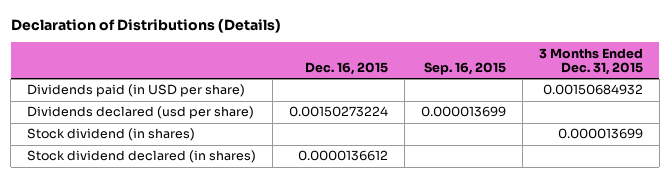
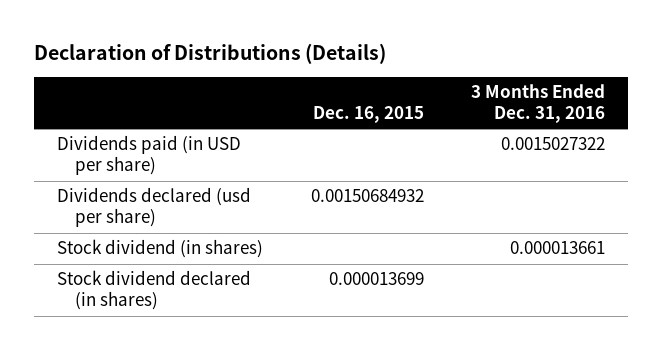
[423,62,506,76] Sep. 16, 2015 -> none
[538,47,643,76] 3 Months Ended Dec. 31, 2015 -> none
none -> [470,84,605,124] 3 Months Ended Dec. 31, 2016
[289,106,389,118] 0.00150273224 -> [310,189,424,203] 0.00150684932
[298,150,389,162] 0.0000136612 -> [328,272,424,286] 0.000013699

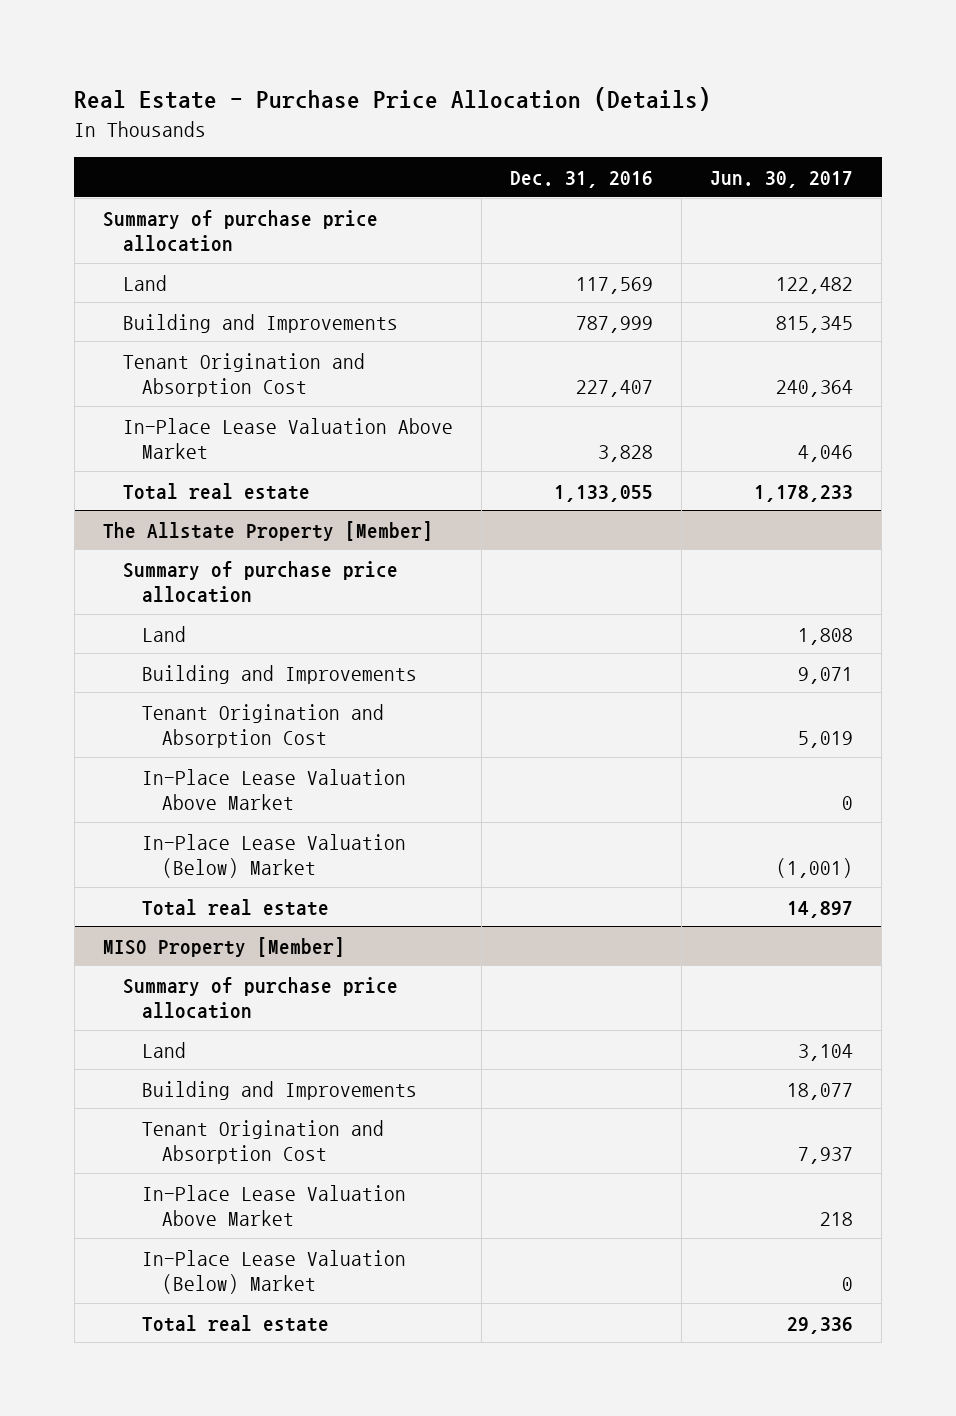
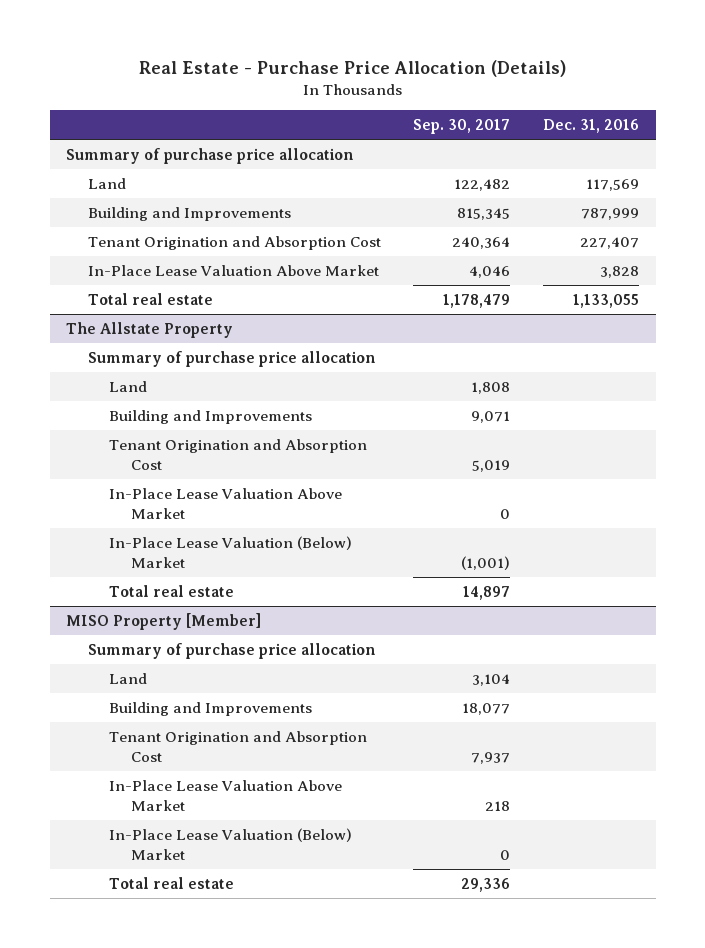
[710,170,854,188] Jun. 30, 2017 -> none
none -> [413,118,511,134] Sep. 30, 2017
[102,520,433,541] The Allstate Property [Member] -> [66,321,234,338] The Allstate Property

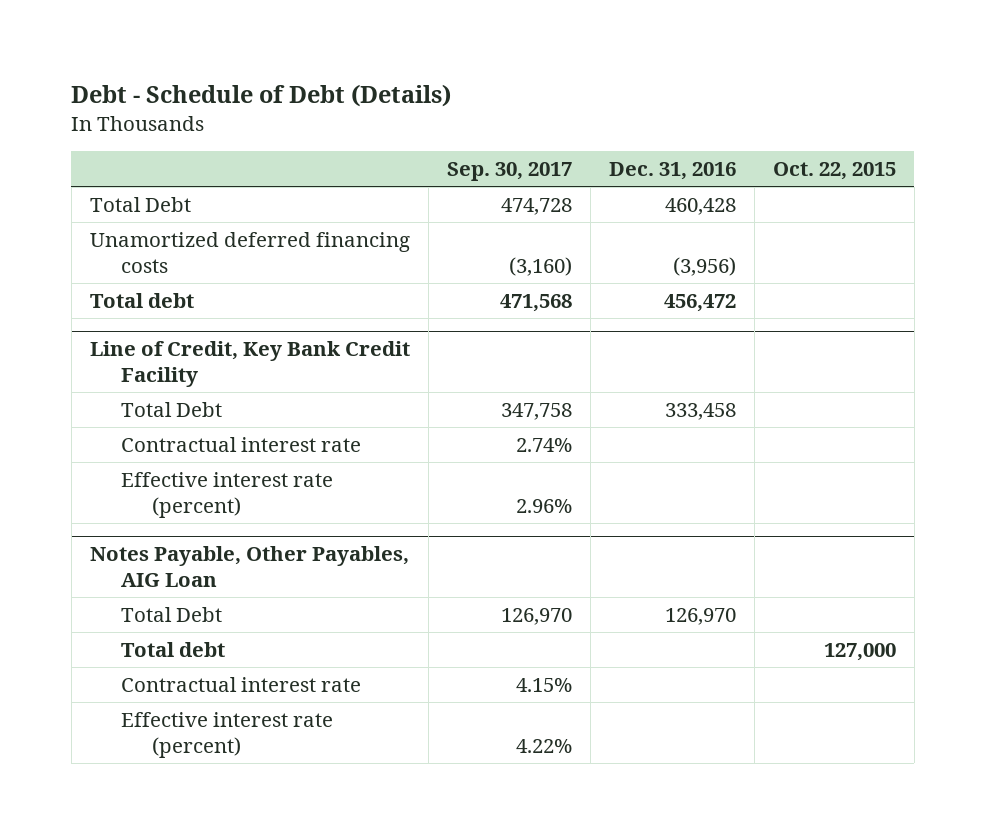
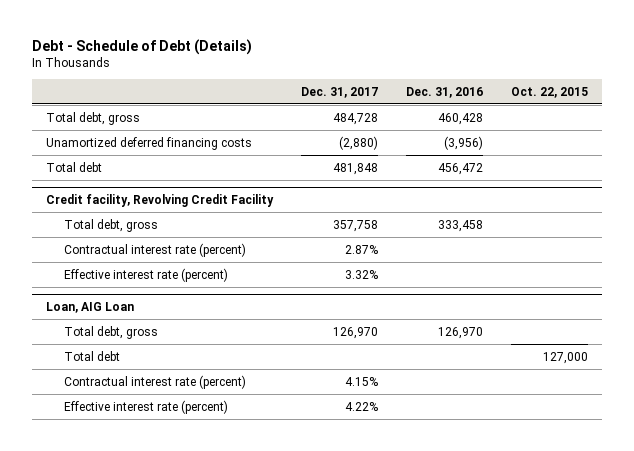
[446,162,572,182] Sep. 30, 2017 -> none
none -> [300,86,378,98] Dec. 31, 2017
[89,196,191,212] Total Debt -> [45,111,140,125] Total debt, gross
[89,340,410,388] Line of Credit, Key Bank Credit Facility -> none
[120,401,222,417] Total Debt -> none
[120,436,361,452] Contractual interest rate -> none
[120,471,333,519] Effective interest rate (percent) -> none
none -> [45,194,274,208] Credit facility, Revolving Credit Facility
none -> [64,218,159,232] Total debt, gross
none -> [64,242,247,257] Contractual interest rate (percent)
none -> [64,267,229,282] Effective interest rate (percent)
[89,545,409,588] Notes Payable, Other Payables, AIG Loan -> [45,302,134,314] Loan, AIG Loan
[120,606,222,622] Total Debt -> [64,325,159,339] Total debt, gross
[120,676,361,692] Contractual interest rate -> [64,374,247,389] Contractual interest rate (percent)

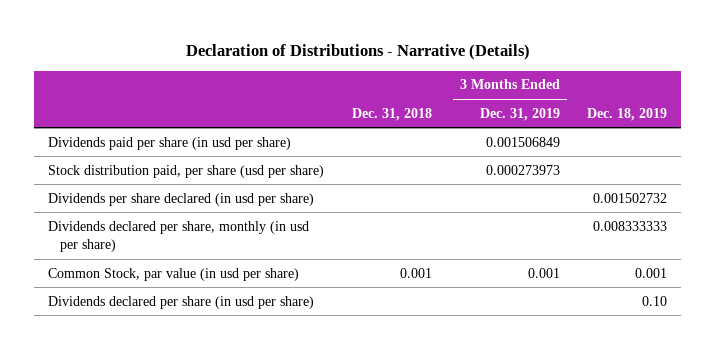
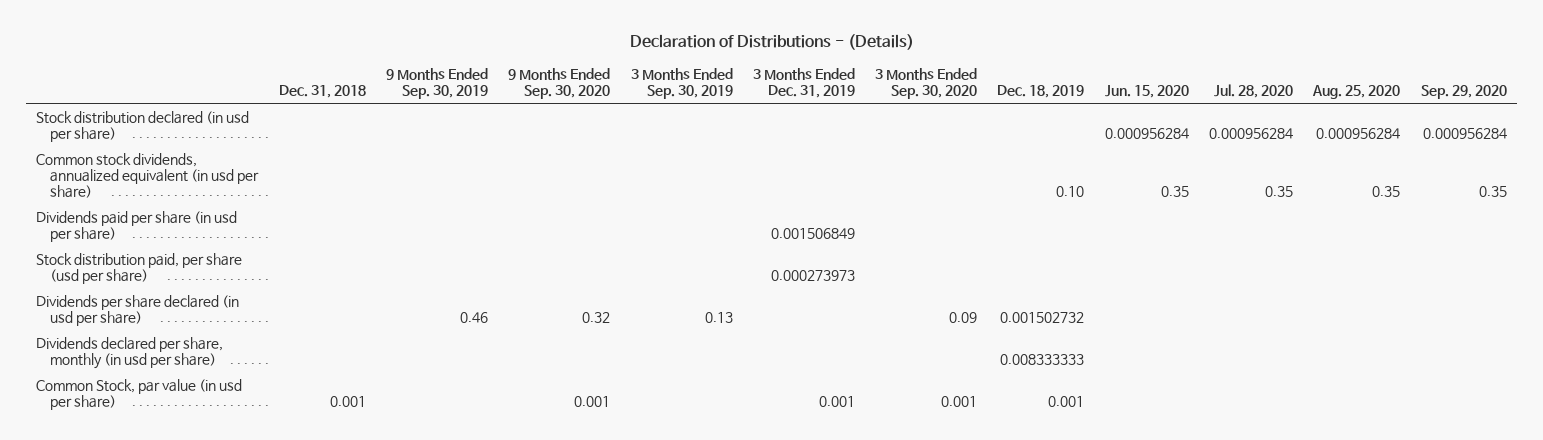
[185,44,530,61] Declaration of Distributions - Narrative (Details) -> [629,34,914,51] Declaration of Distributions - (Details)
none -> [386,67,489,99] 9 Months Ended Sep. 30, 2019
none -> [508,67,611,99] 9 Months Ended Sep. 30, 2020
none -> [630,67,733,99] 3 Months Ended Sep. 30, 2019
none -> [875,67,978,99] 3 Months Ended Sep. 30, 2020
none -> [1104,84,1189,98] Jun. 15, 2020
none -> [1214,83,1294,98] Jul. 28, 2020
none -> [1312,84,1401,99] Aug. 25, 2020
none -> [1420,84,1507,99] Sep. 29, 2020
none -> [36,110,250,142] Stock distribution declared (in usd per share)
none -> [36,152,260,199] Common stock dividends, annualized equivalent (in usd per share)
[48,295,315,309] Dividends declared per share (in usd per share) -> none

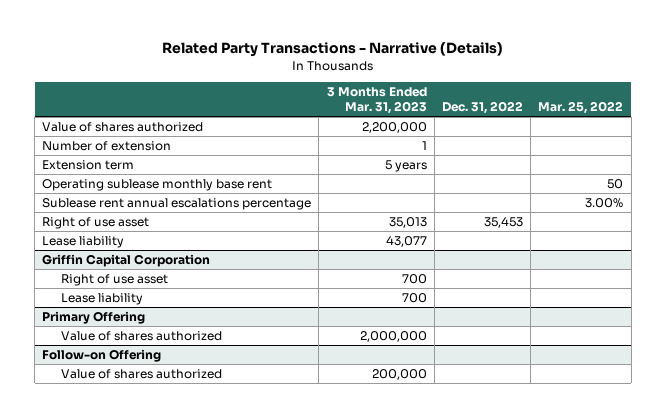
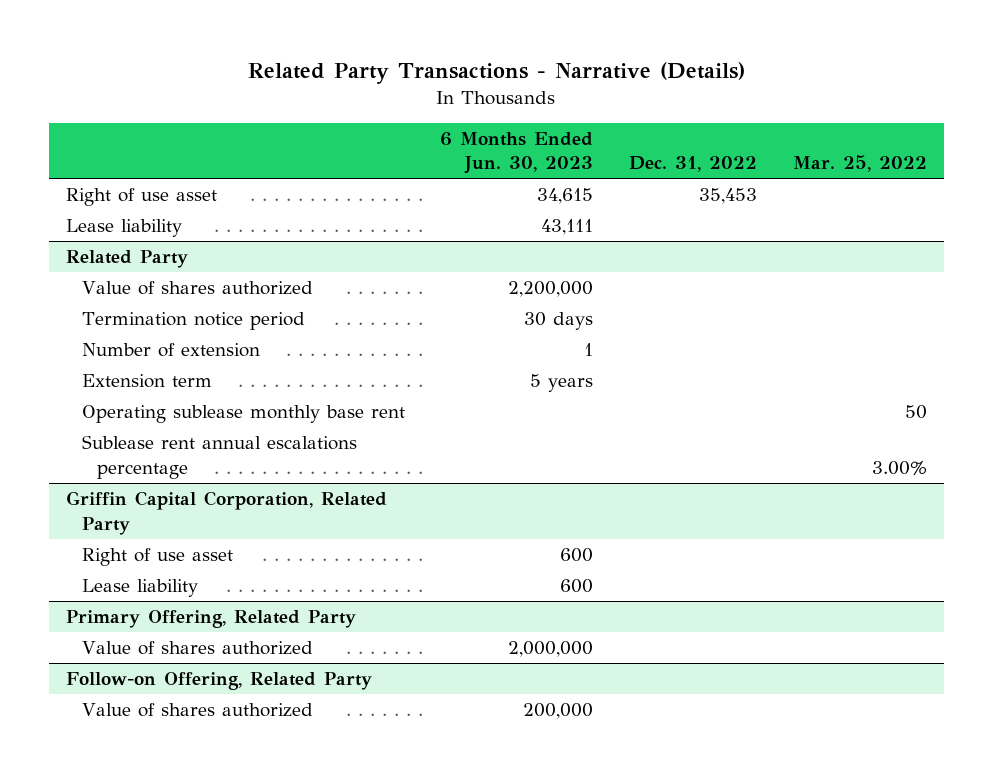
[326,87,427,115] 3 Months Ended Mar. 31, 2023 -> none
none -> [440,131,594,175] 6 Months Ended Jun. 30, 2023
[42,122,204,133] Value of shares authorized -> none
[42,141,172,152] Number of extension -> none
[42,160,135,171] Extension term -> none
[42,179,273,192] Operating sublease monthly base rent -> none
[42,198,312,211] Sublease rent annual escalations percentage -> none
none -> [66,250,189,269] Related Party
none -> [81,281,313,296] Value of shares authorized
none -> [81,312,305,331] Termination notice period
none -> [81,343,260,358] Number of extension
none -> [81,374,212,389] Extension term
none -> [81,405,405,424] Operating sublease monthly base rent
none -> [81,435,357,479] Sublease rent annual escalations percentage
[42,254,211,268] Griffin Capital Corporation -> [66,491,388,535] Griffin Capital Corporation, Related Party
[42,311,146,325] Primary Offering -> [66,610,357,629] Primary Offering, Related Party
[42,349,162,363] Follow-on Offering -> [66,672,373,691] Follow-on Offering, Related Party

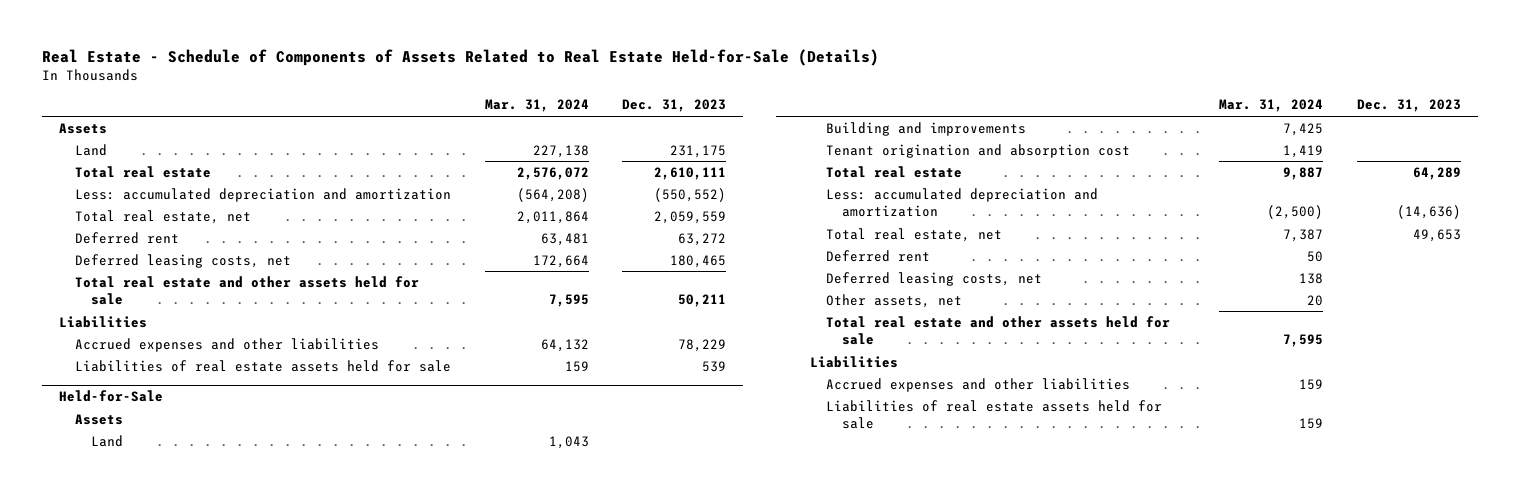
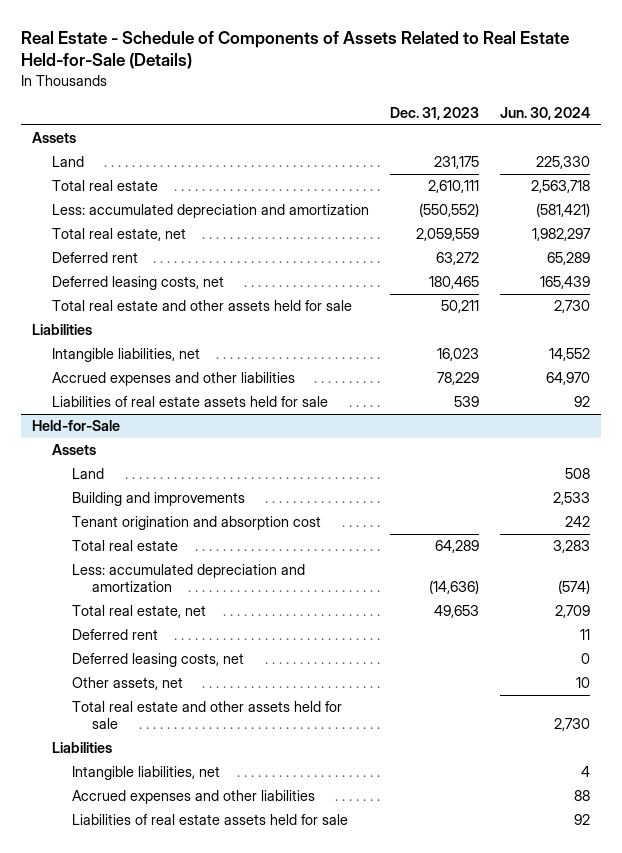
[484,99,589,113] Mar. 31, 2024 -> none
none -> [500,106,591,120] Jun. 30, 2024
none -> [51,348,200,363] Intangible liabilities, net
none -> [72,766,221,781] Intangible liabilities, net

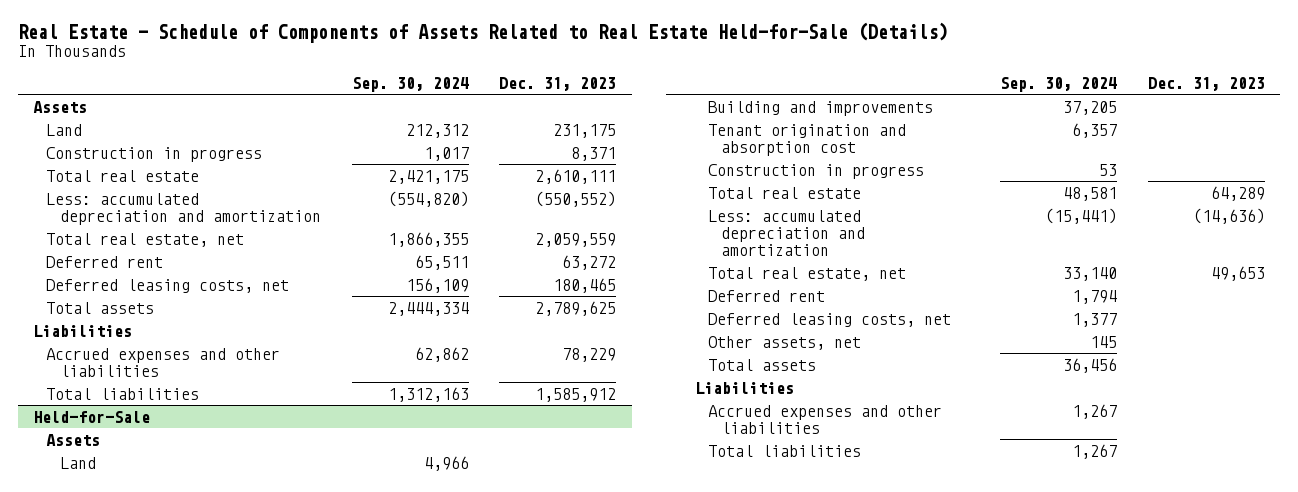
[500,106,591,120] Jun. 30, 2024 -> none
none -> [351,76,469,92] Sep. 30, 2024
none -> [46,146,263,162] Construction in progress
[51,300,352,312] Total real estate and other assets held for sale -> none
none -> [46,301,155,314] Total assets
[51,348,200,363] Intangible liabilities, net -> none
[51,396,328,408] Liabilities of real estate assets held for sale -> none
none -> [46,387,200,400] Total liabilities
none -> [707,163,924,179] Construction in progress
[72,701,343,730] Total real estate and other assets held for sale -> none
none -> [707,358,816,371] Total assets
[72,766,221,781] Intangible liabilities, net -> none
[72,814,349,826] Liabilities of real estate assets held for sale -> none
none -> [707,444,861,457] Total liabilities

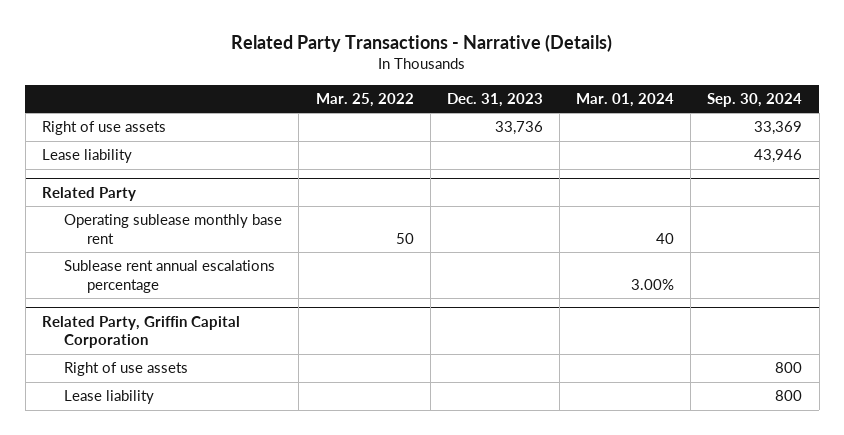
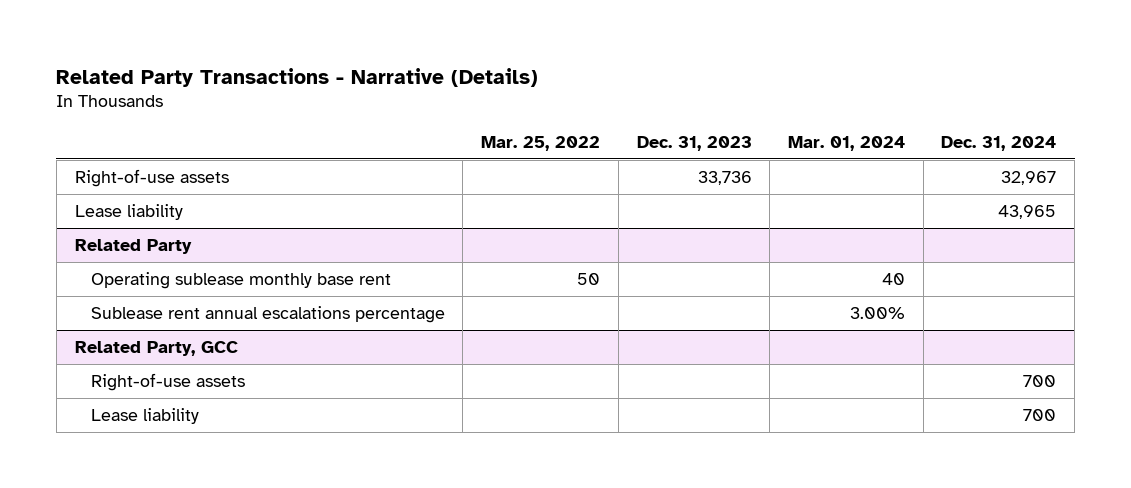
[707,92,803,107] Sep. 30, 2024 -> none
none -> [941,135,1057,151] Dec. 31, 2024
[41,121,166,136] Right of use assets -> [74,168,229,187] Right-of-use assets
[41,315,240,349] Related Party, Griffin Capital Corporation -> none
[64,362,189,377] Right of use assets -> none
[64,390,155,405] Lease liability -> none
none -> [74,340,238,356] Related Party, GCC
none -> [90,372,245,391] Right-of-use assets
none -> [90,407,199,424] Lease liability

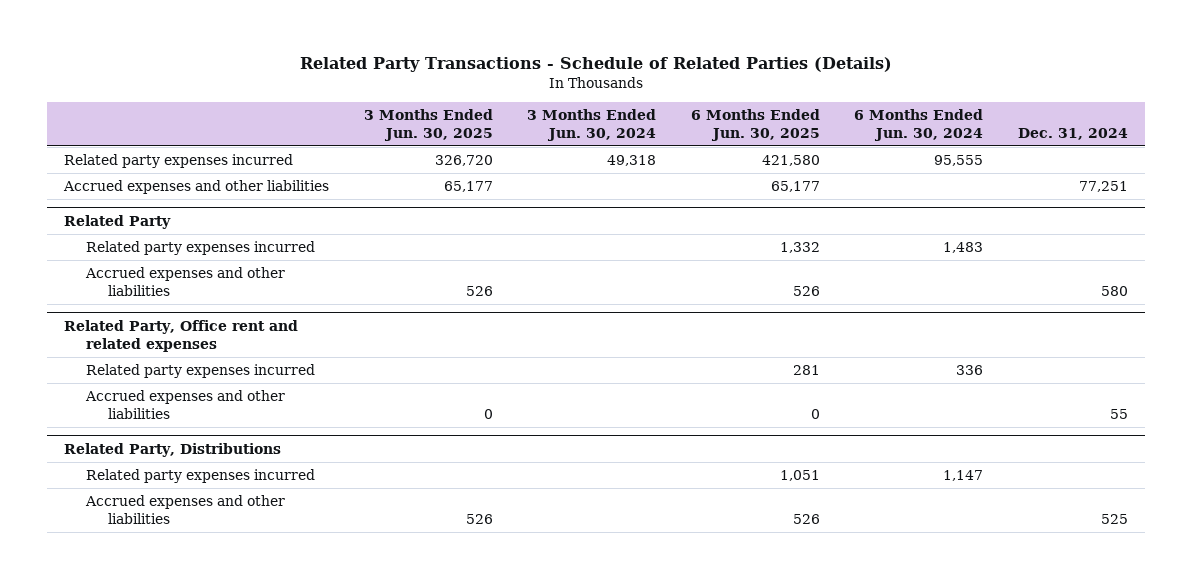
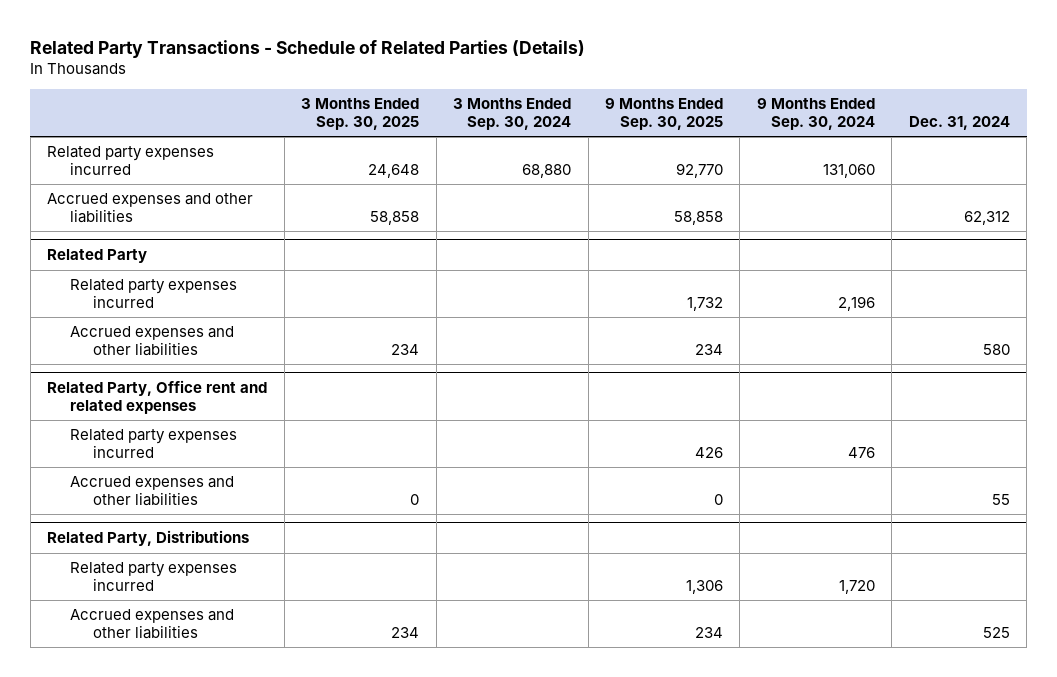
[363,108,493,141] 3 Months Ended Jun. 30, 2025 -> none
[527,108,657,141] 3 Months Ended Jun. 30, 2024 -> none
[690,108,820,141] 6 Months Ended Jun. 30, 2025 -> none
[854,108,984,141] 6 Months Ended Jun. 30, 2024 -> none
none -> [301,98,420,131] 3 Months Ended Sep. 30, 2025
none -> [453,98,572,131] 3 Months Ended Sep. 30, 2024
none -> [605,98,724,131] 9 Months Ended Sep. 30, 2025
none -> [756,98,875,131] 9 Months Ended Sep. 30, 2024
[1078,181,1128,193] 77,251 -> [963,211,1010,226] 62,312

